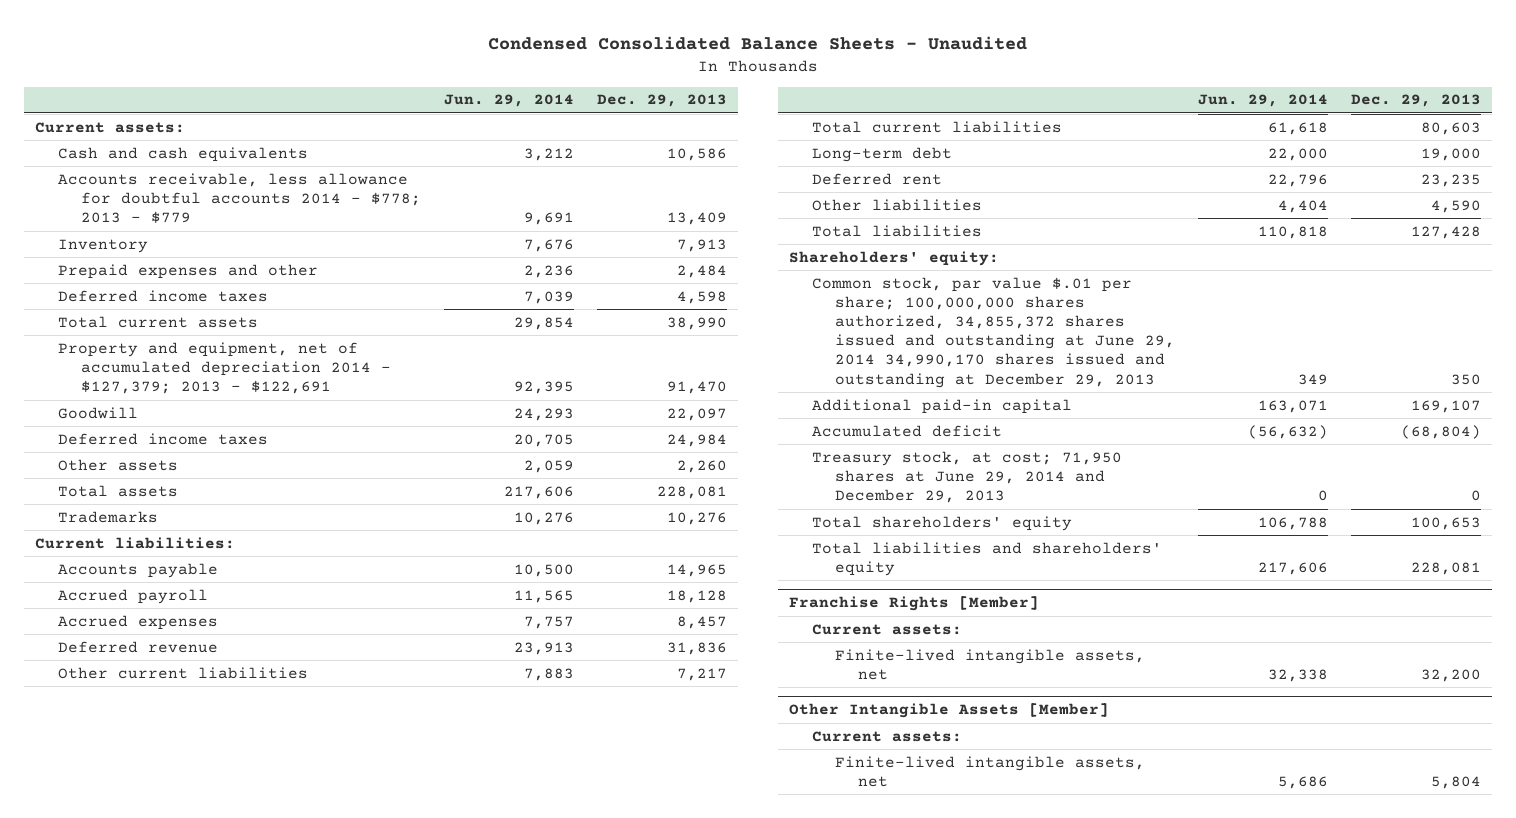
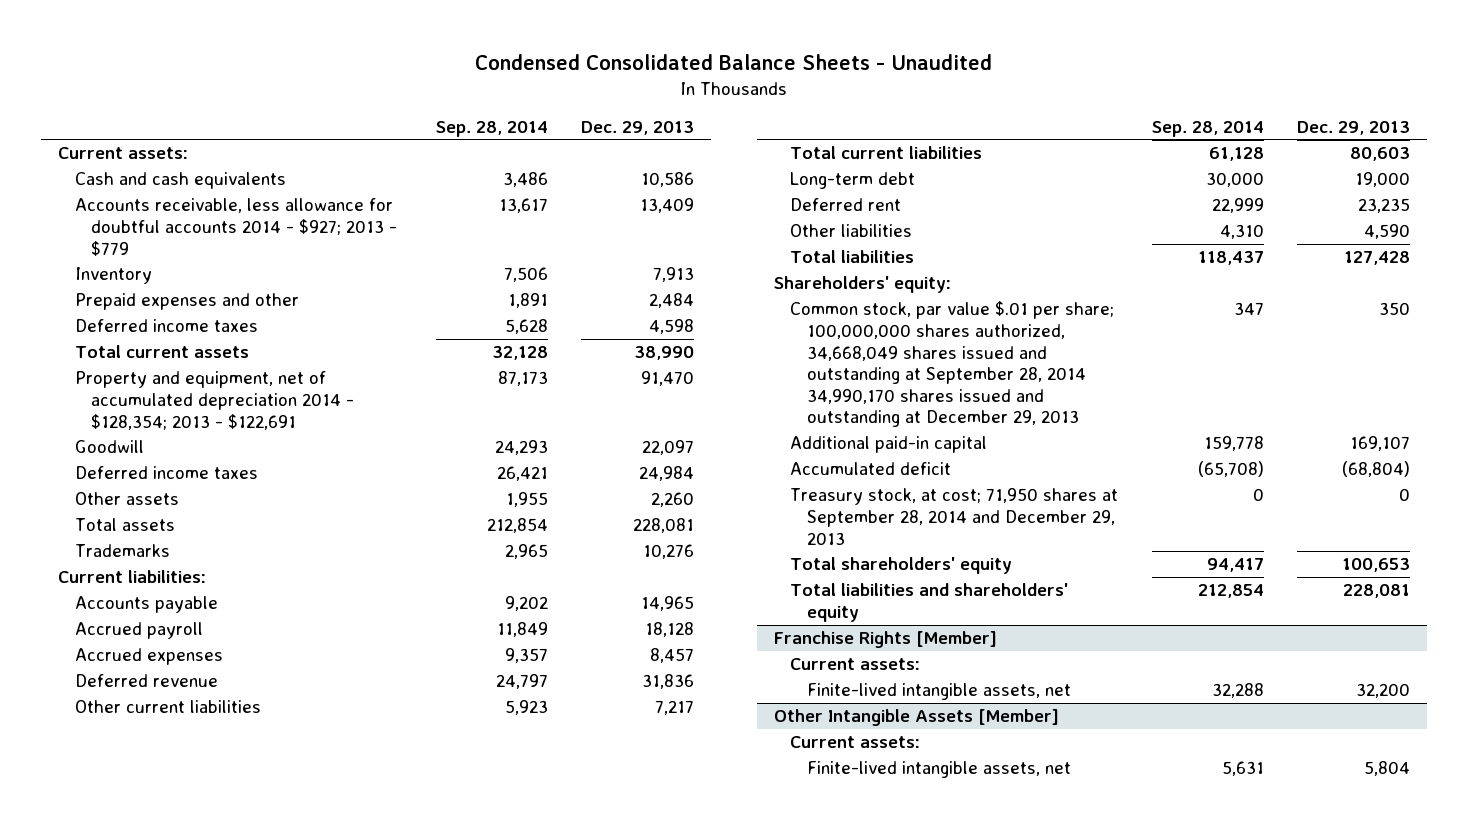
[443,94,574,108] Jun. 29, 2014 -> none
none -> [435,120,548,137] Sep. 28, 2014
[58,172,422,224] Accounts receivable, less allowance for doubtful accounts 2014 - $778; 2013 - $779 -> [74,198,398,256] Accounts receivable, less allowance for doubtful accounts 2014 - $927; 2013 - $779
[58,341,392,395] Property and equipment, net of accumulated depreciation 2014 - $127,379; 2013 - $122,691 -> [74,371,355,430] Property and equipment, net of accumulated depreciation 2014 - $128,354; 2013 - $122,691
[812,276,1176,388] Common stock, par value $.01 per share; 100,000,000 shares authorized, 34,855,372 shares issued and outstanding at June 29, 2014 34,990,170 shares issued and outstanding at December 29, 2013 -> [790,301,1115,428] Common stock, par value $.01 per share; 100,000,000 shares authorized, 34,668,049 shares issued and outstanding at September 28, 2014 34,990,170 shares issued and outstanding at December 29, 2013
[812,450,1123,504] Treasury stock, at cost; 71,950 shares at June 29, 2014 and December 29, 2013 -> [790,488,1119,545] Treasury stock, at cost; 71,950 shares at September 28, 2014 and December 29, 2013

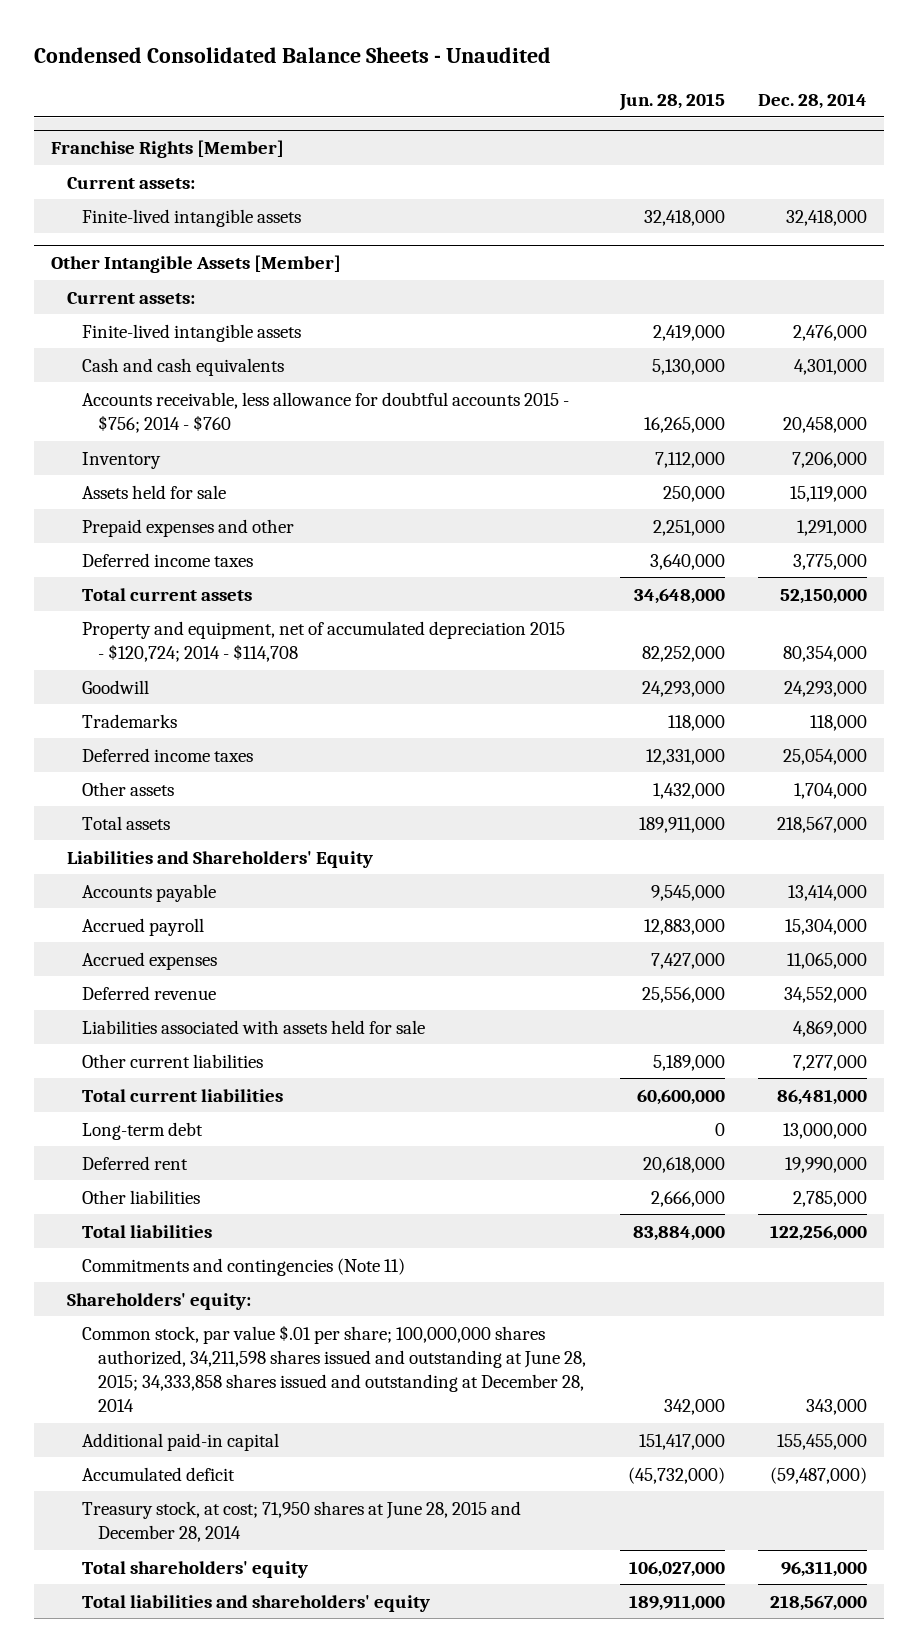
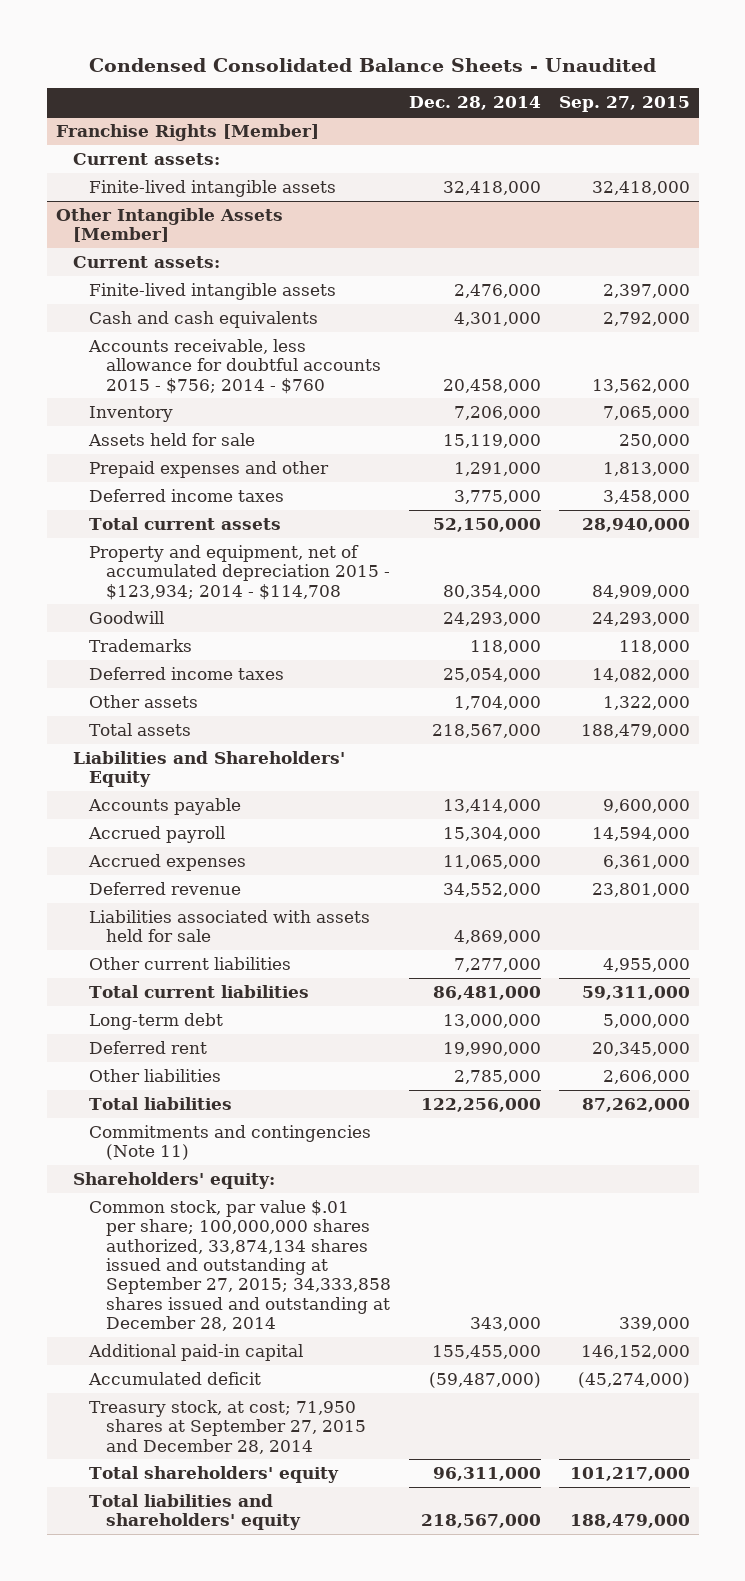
[618,92,725,111] Jun. 28, 2015 -> none
none -> [558,96,690,113] Sep. 27, 2015
[82,620,566,662] Property and equipment, net of accumulated depreciation 2015 - $120,724; 2014 - $114,708 -> [89,544,391,600] Property and equipment, net of accumulated depreciation 2015 - $123,934; 2014 - $114,708
[82,1324,586,1413] Common stock, par value $.01 per share; 100,000,000 shares authorized, 34,211,598 shares issued and outstanding at June 28, 2015; 34,333,858 shares issued and outstanding at December 28, 2014 -> [89,1199,392,1331] Common stock, par value $.01 per share; 100,000,000 shares authorized, 33,874,134 shares issued and outstanding at September 27, 2015; 34,333,858 shares issued and outstanding at December 28, 2014
[82,1500,522,1542] Treasury stock, at cost; 71,950 shares at June 28, 2015 and December 28, 2014 -> [89,1399,367,1454] Treasury stock, at cost; 71,950 shares at September 27, 2015 and December 28, 2014

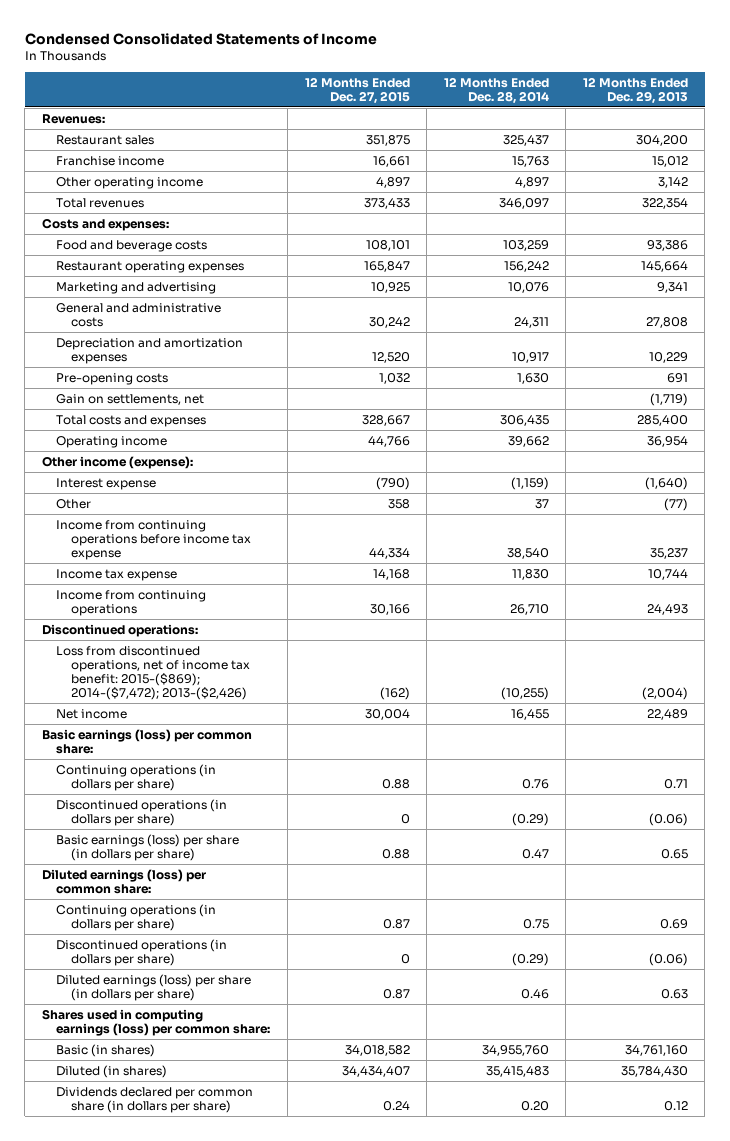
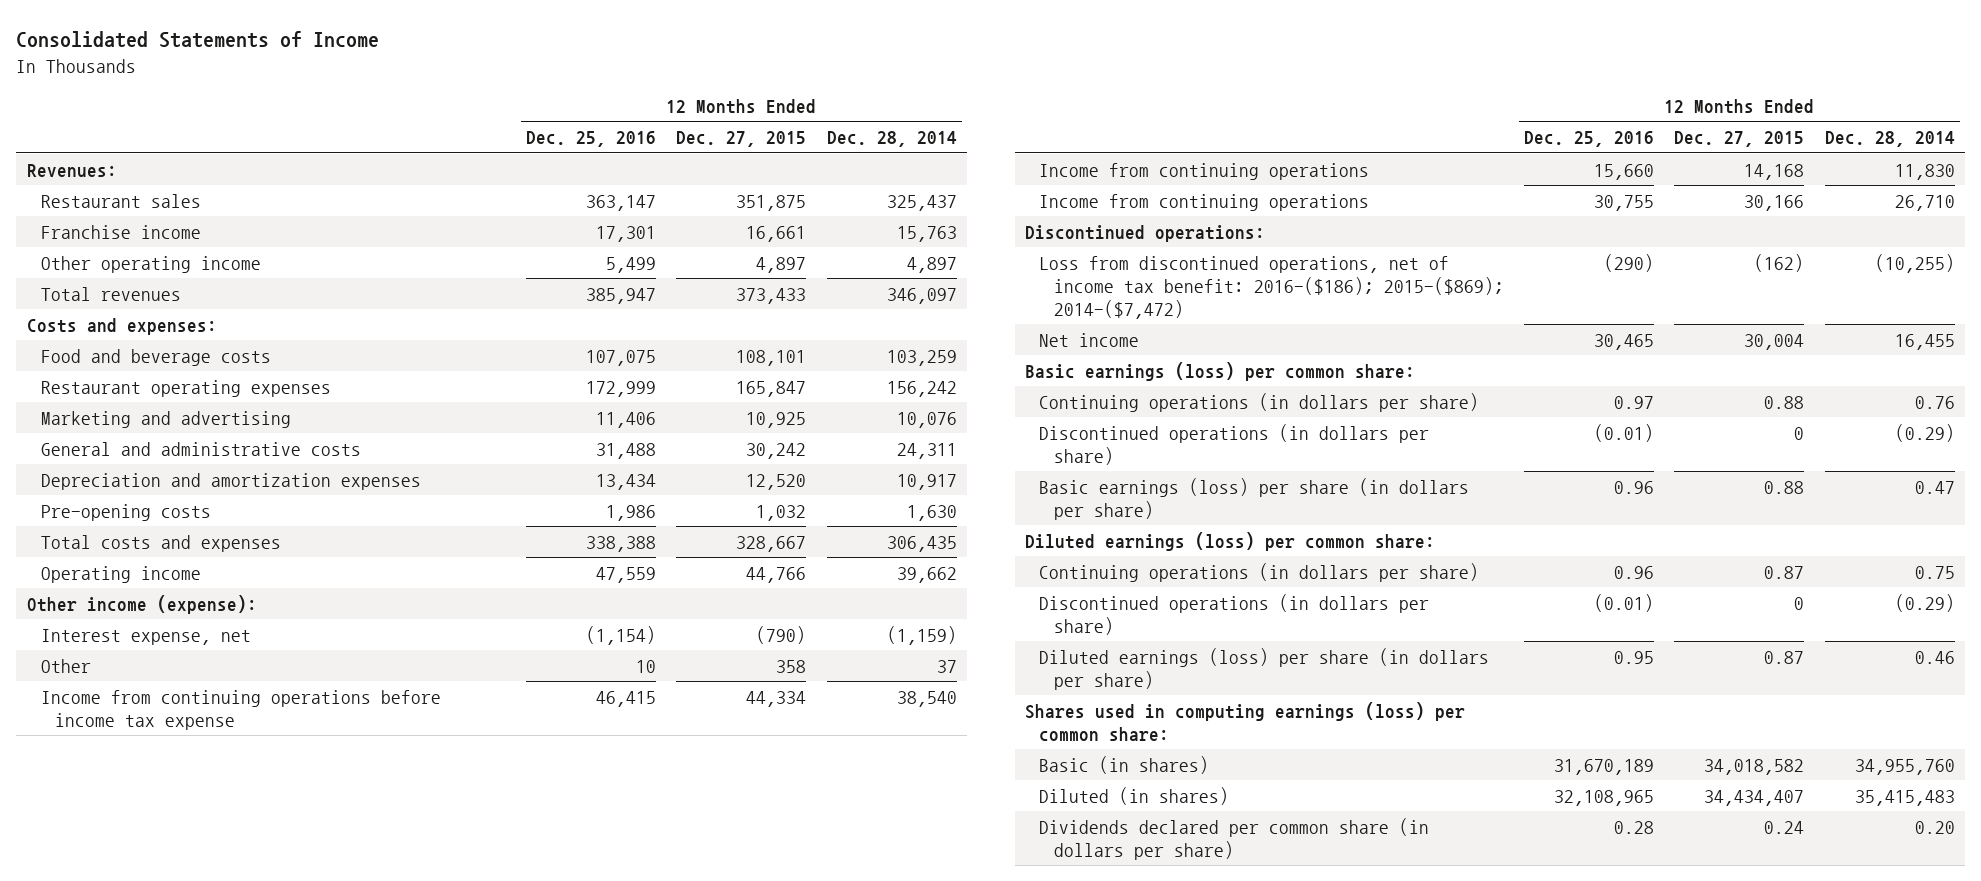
[24,32,377,45] Condensed Consolidated Statements of Income -> [16,30,380,48] Consolidated Statements of Income
[582,76,688,104] 12 Months Ended Dec. 29, 2013 -> none
none -> [525,131,656,148] Dec. 25, 2016
[56,393,205,405] Gain on settlements, net -> none
[56,477,157,490] Interest expense -> [40,628,251,645] Interest expense, net
[56,568,178,581] Income tax expense -> [1039,162,1370,180] Income from continuing operations
[56,645,250,700] Loss from discontinued operations, net of income tax benefit: 2015-($869); 2014-($7,472); 2013-($2,426) -> [1039,255,1504,319] Loss from discontinued operations, net of income tax benefit: 2016-($186); 2015-($869); 2014-($7,472)

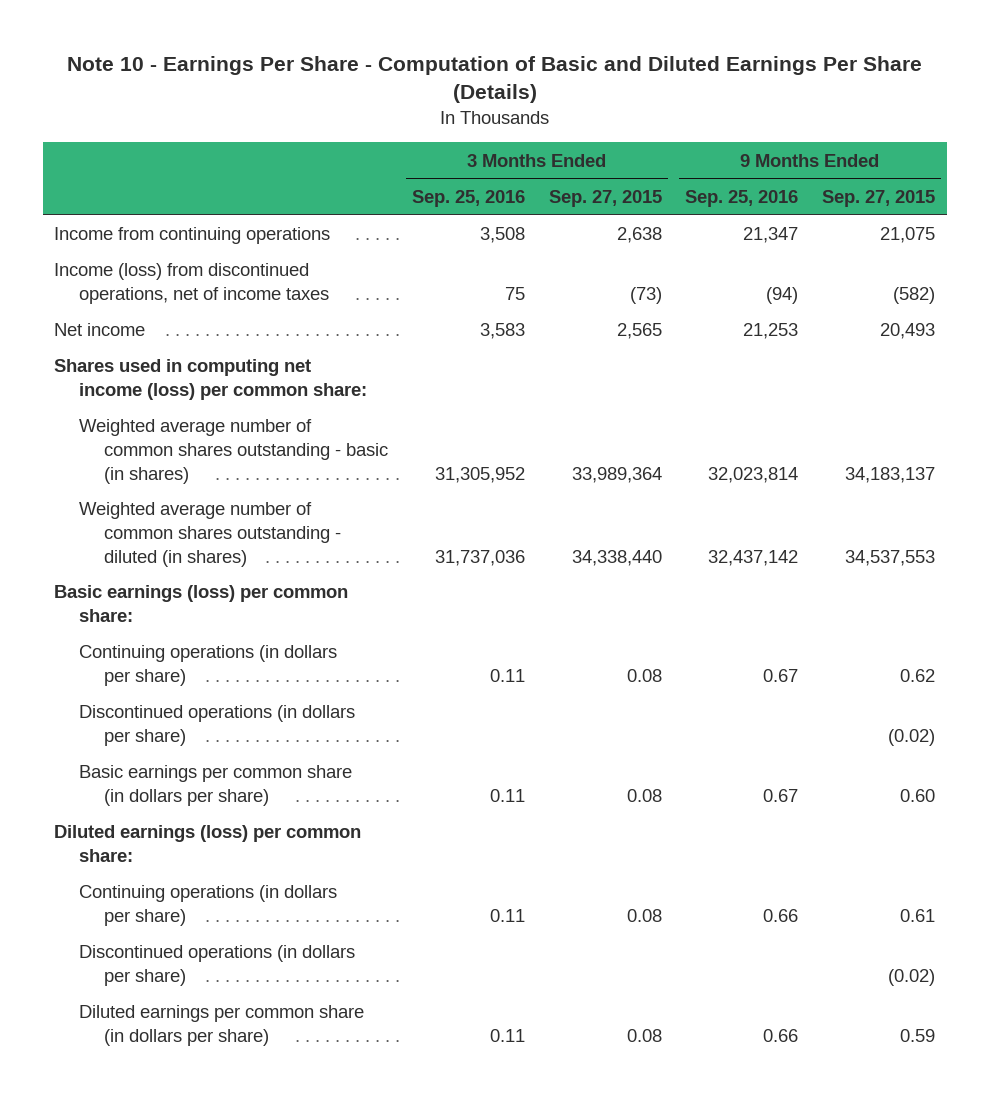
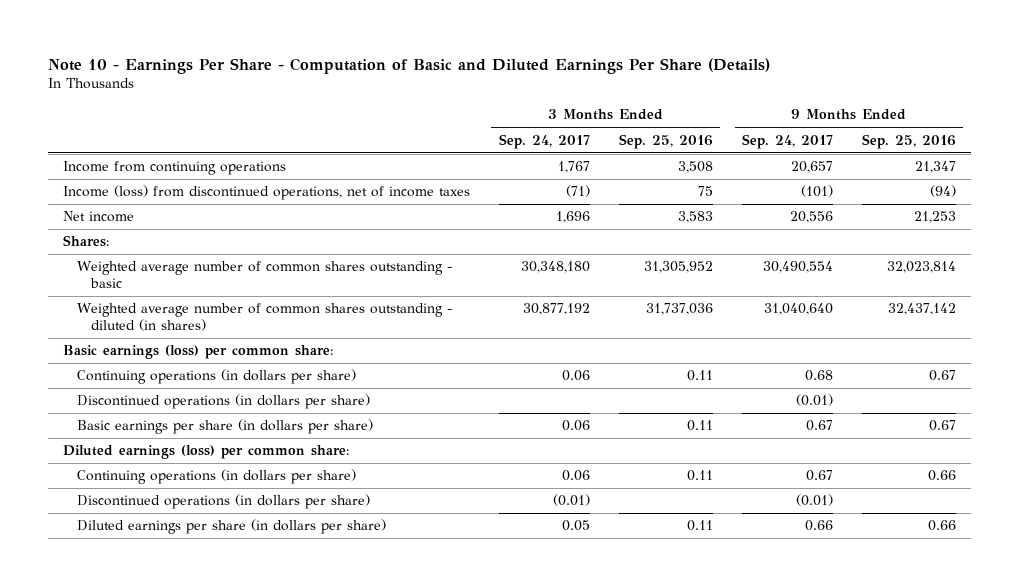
[548,190,662,208] Sep. 27, 2015 -> none
[821,190,935,208] Sep. 27, 2015 -> none
none -> [498,133,590,149] Sep. 24, 2017
none -> [742,133,834,149] Sep. 24, 2017
[54,359,368,401] Shares used in computing net income (loss) per common share: -> none
none -> [62,235,109,248] Shares:
[79,419,389,484] Weighted average number of common shares outstanding - basic (in shares) -> [76,261,452,289] Weighted average number of common shares outstanding - basic
[79,765,353,807] Basic earnings per common share (in dollars per share) -> [76,419,373,435] Basic earnings per share (in dollars per share)
[79,1005,365,1047] Diluted earnings per common share (in dollars per share) -> [76,519,386,535] Diluted earnings per share (in dollars per share)

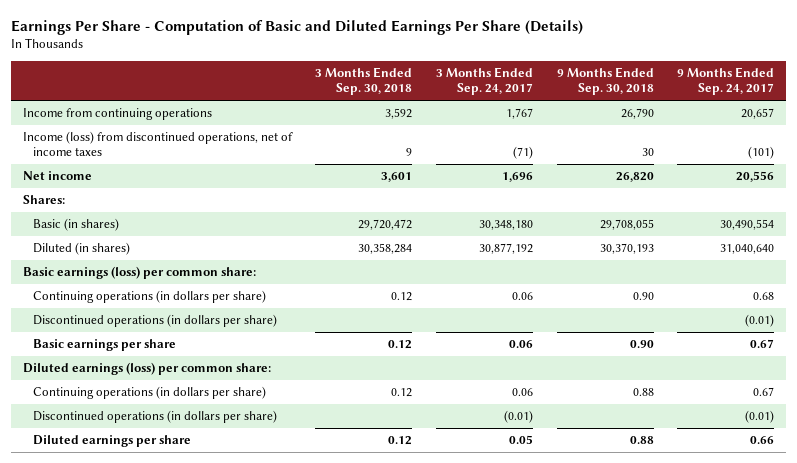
[48,57,771,74] Note 10 - Earnings Per Share - Computation of Basic and Diluted Earnings Per Share (Details) -> [11,20,584,36] Earnings Per Share - Computation of Basic and Diluted Earnings Per Share (Details)
[618,133,713,149] Sep. 25, 2016 -> none
[862,133,957,149] Sep. 25, 2016 -> none
none -> [315,67,413,96] 3 Months Ended Sep. 30, 2018
none -> [556,67,654,96] 9 Months Ended Sep. 30, 2018
[76,261,452,289] Weighted average number of common shares outstanding - basic -> [32,217,119,231] Basic (in shares)
[76,303,452,332] Weighted average number of common shares outstanding - diluted (in shares) -> [32,241,130,255] Diluted (in shares)
[76,419,373,435] Basic earnings per share (in dollars per share) -> [32,338,176,351] Basic earnings per share
[76,519,386,535] Diluted earnings per share (in dollars per share) -> [32,434,191,447] Diluted earnings per share

